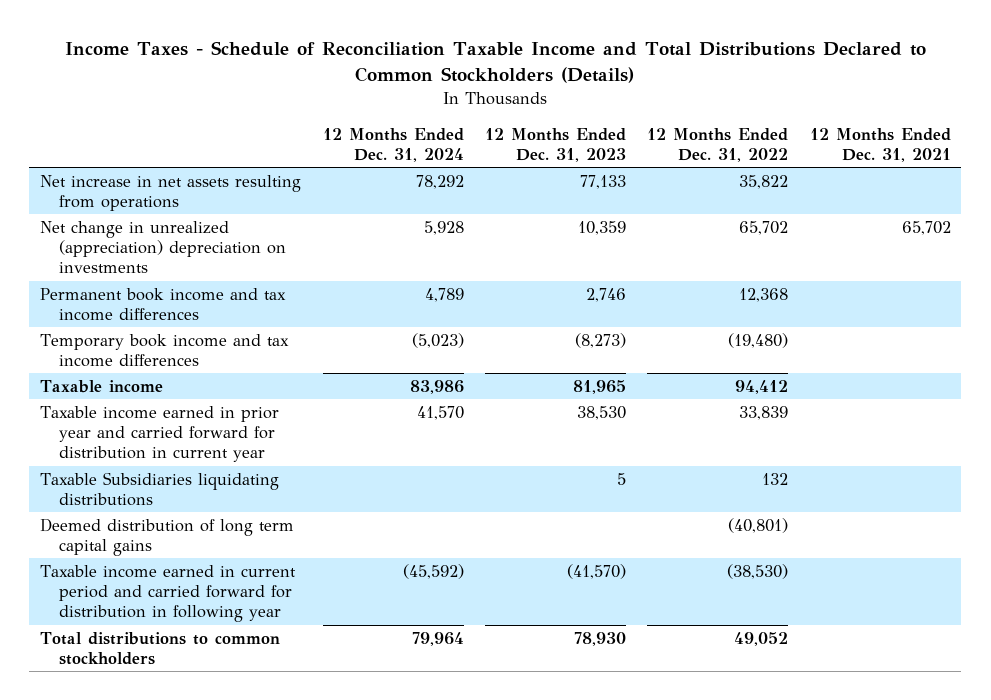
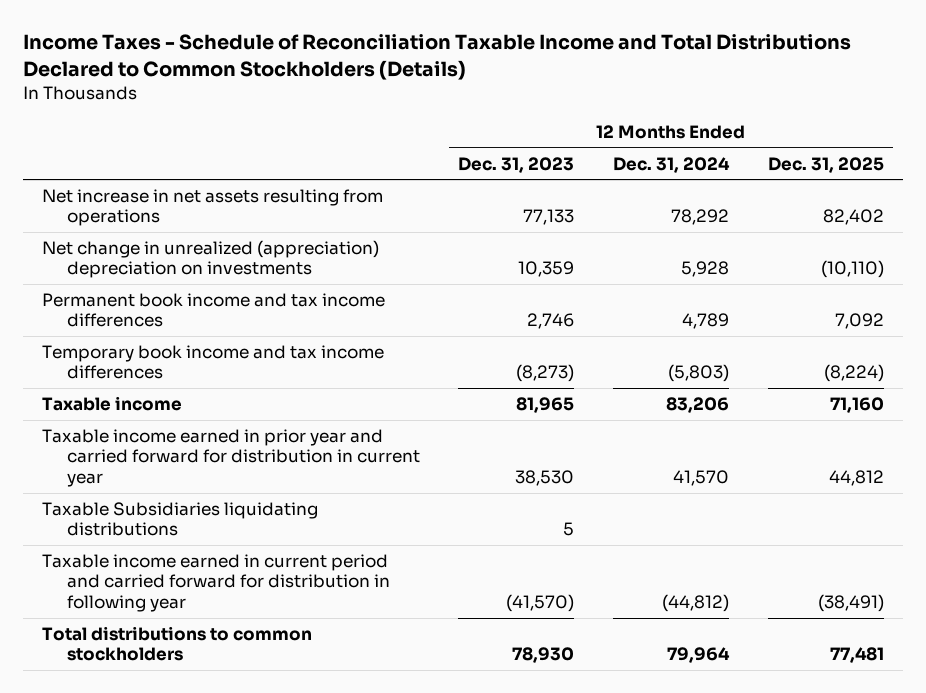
[647,127,789,162] 12 Months Ended Dec. 31, 2022 -> none
[809,127,951,162] 12 Months Ended Dec. 31, 2021 -> none
none -> [767,156,884,173] Dec. 31, 2025
[411,332,464,348] (5,023) -> [667,364,729,383] (5,803)
[409,379,464,394] 83,986 -> [665,397,729,414] 83,206
[40,517,295,557] Deemed distribution of long term capital gains -> none
[402,563,464,579] (45,592) -> [661,593,729,612] (44,812)

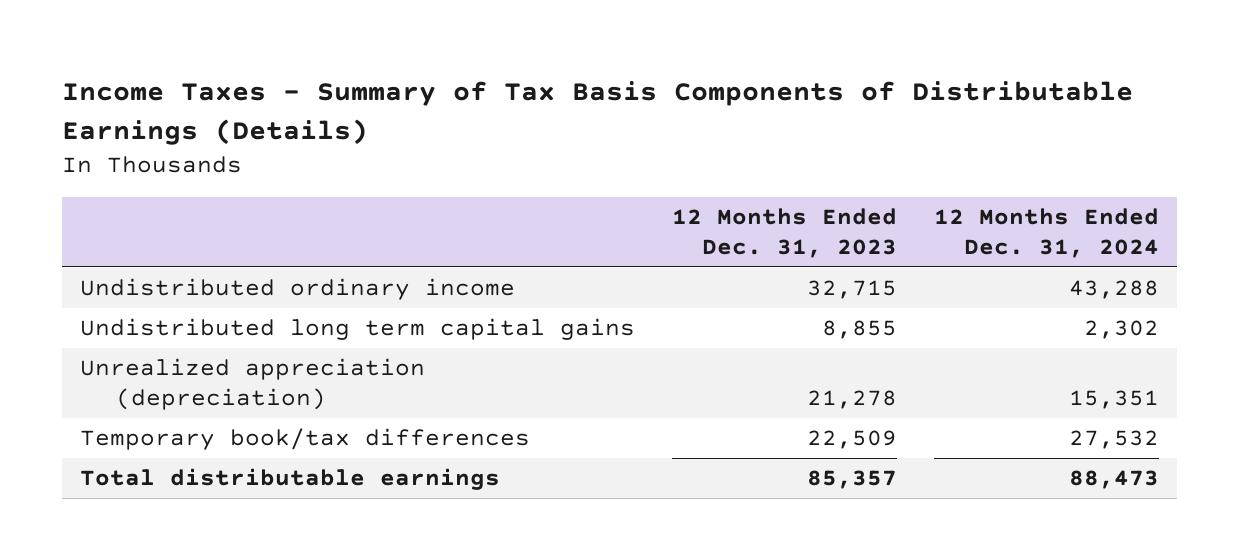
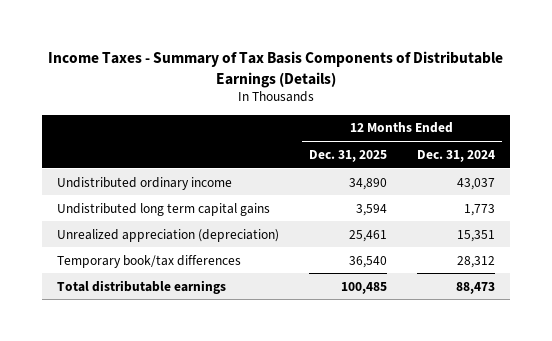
[672,207,898,259] 12 Months Ended Dec. 31, 2023 -> none
none -> [309,149,388,162] Dec. 31, 2025
[1068,280,1159,300] 43,288 -> [456,177,495,190] 43,037
[1083,320,1159,340] 2,302 -> [463,203,495,216] 1,773
[1068,430,1159,450] 27,532 -> [456,255,495,268] 28,312

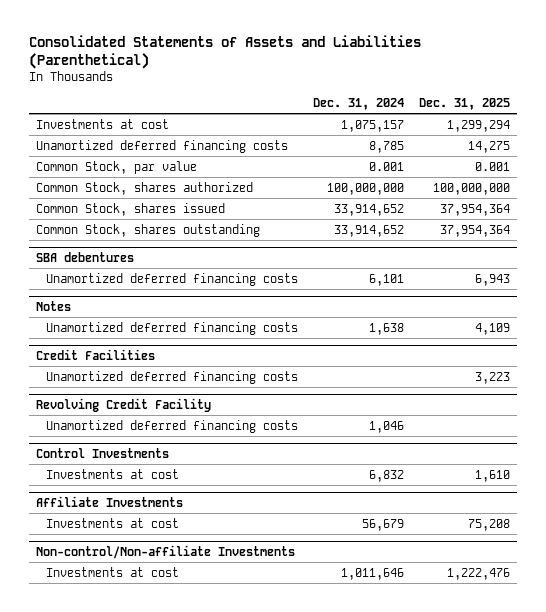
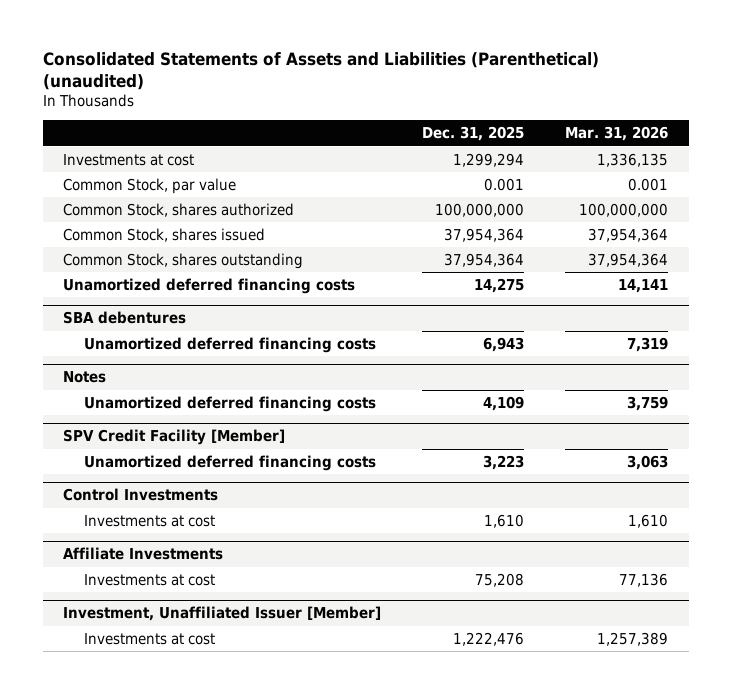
[28,34,421,69] Consolidated Statements of Assets and Liabilities (Parenthetical) -> [42,51,599,90] Consolidated Statements of Assets and Liabilities (Parenthetical) (unaudited)
[313,97,405,110] Dec. 31, 2024 -> none
none -> [565,126,669,142] Mar. 31, 2026
[36,139,289,153] Unamortized deferred financing costs -> [63,277,356,294] Unamortized deferred financing costs
[36,348,156,360] Credit Facilities -> none
none -> [63,429,286,446] SPV Credit Facility [Member]
[36,397,212,412] Revolving Credit Facility -> none
[46,419,299,433] Unamortized deferred financing costs -> none
[36,544,296,559] Non-control/Non-affiliate Investments -> [63,606,382,622] Investment, Unaffiliated Issuer [Member]

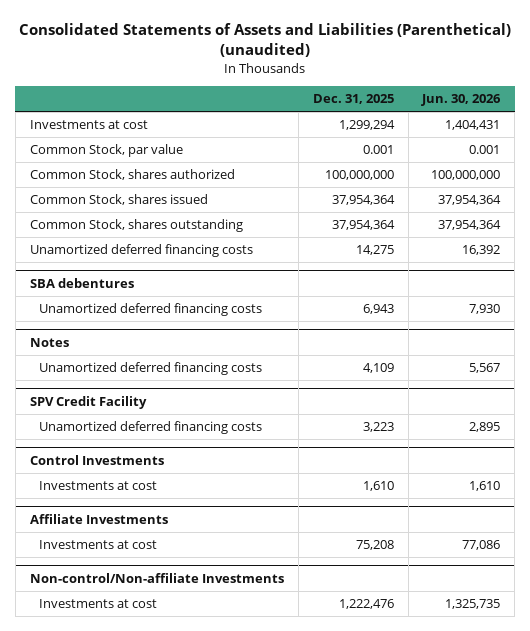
[565,126,669,142] Mar. 31, 2026 -> none
none -> [421,94,502,107] Jun. 30, 2026
[63,429,286,446] SPV Credit Facility [Member] -> [29,395,147,409] SPV Credit Facility
[63,606,382,622] Investment, Unaffiliated Issuer [Member] -> [29,572,284,583] Non-control/Non-affiliate Investments

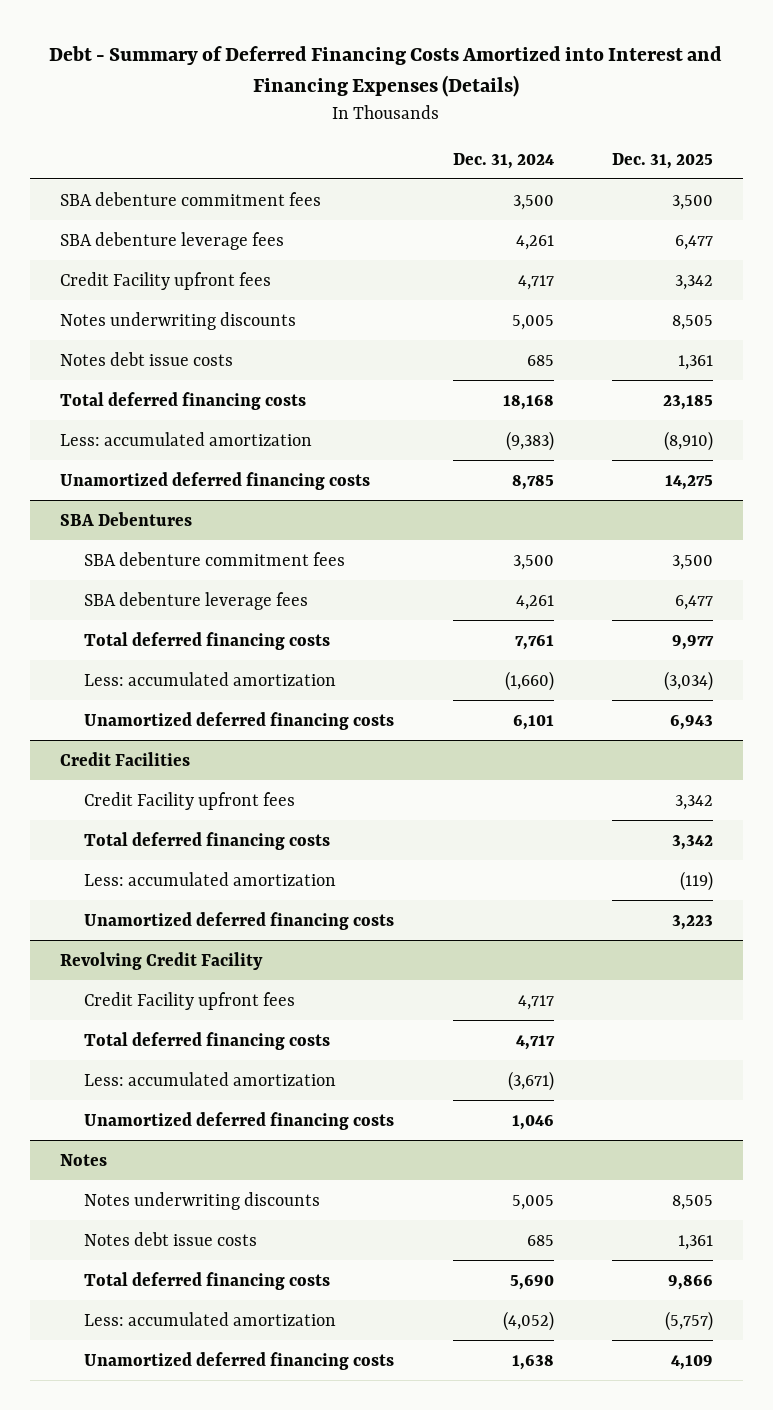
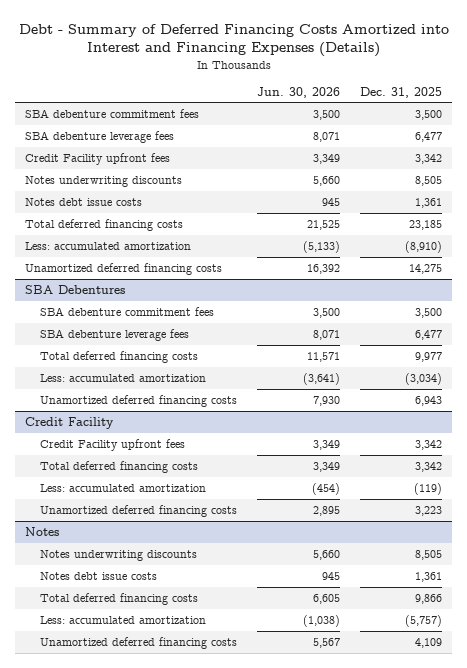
[452,152,554,169] Dec. 31, 2024 -> none
none -> [256,86,340,98] Jun. 30, 2026
[59,751,190,766] Credit Facilities -> [25,416,115,429] Credit Facility
[59,951,263,970] Revolving Credit Facility -> none
[83,991,295,1010] Credit Facility upfront fees -> none
[83,1031,330,1050] Total deferred financing costs -> none
[83,1071,336,1086] Less: accumulated amortization -> none
[83,1111,394,1130] Unamortized deferred financing costs -> none

